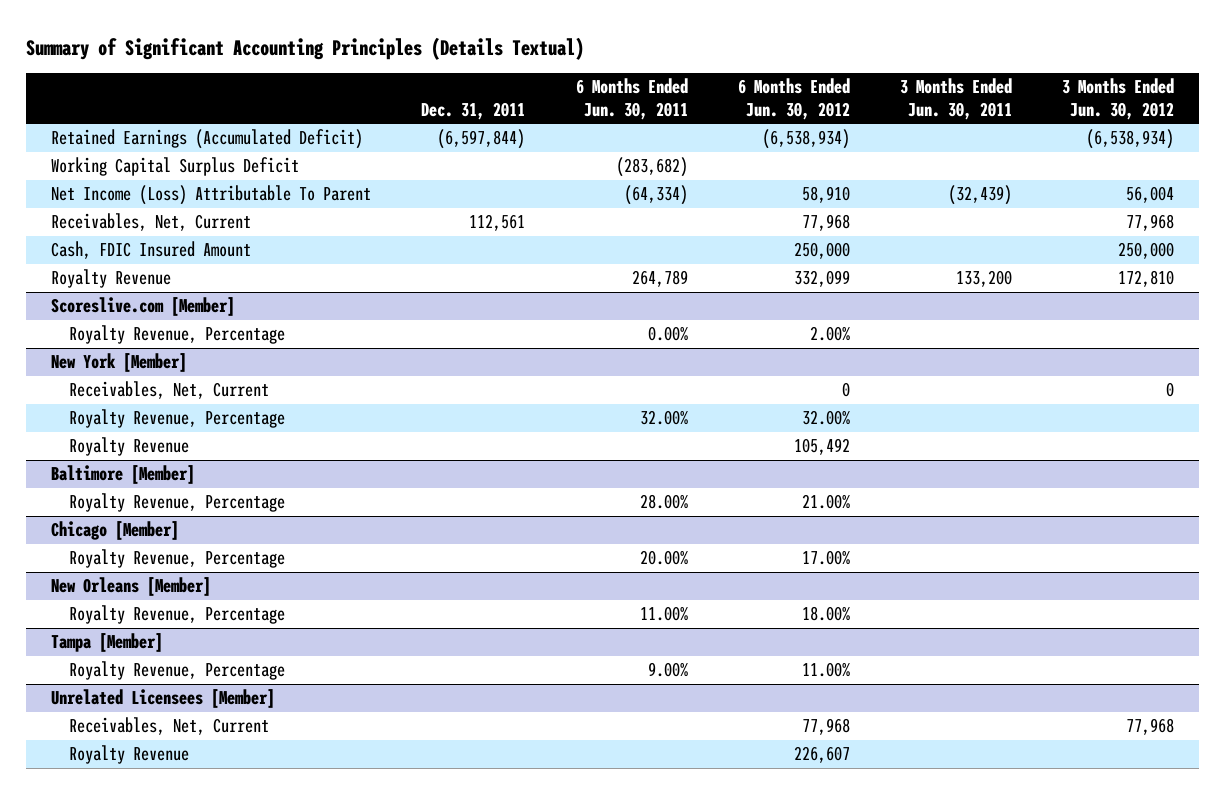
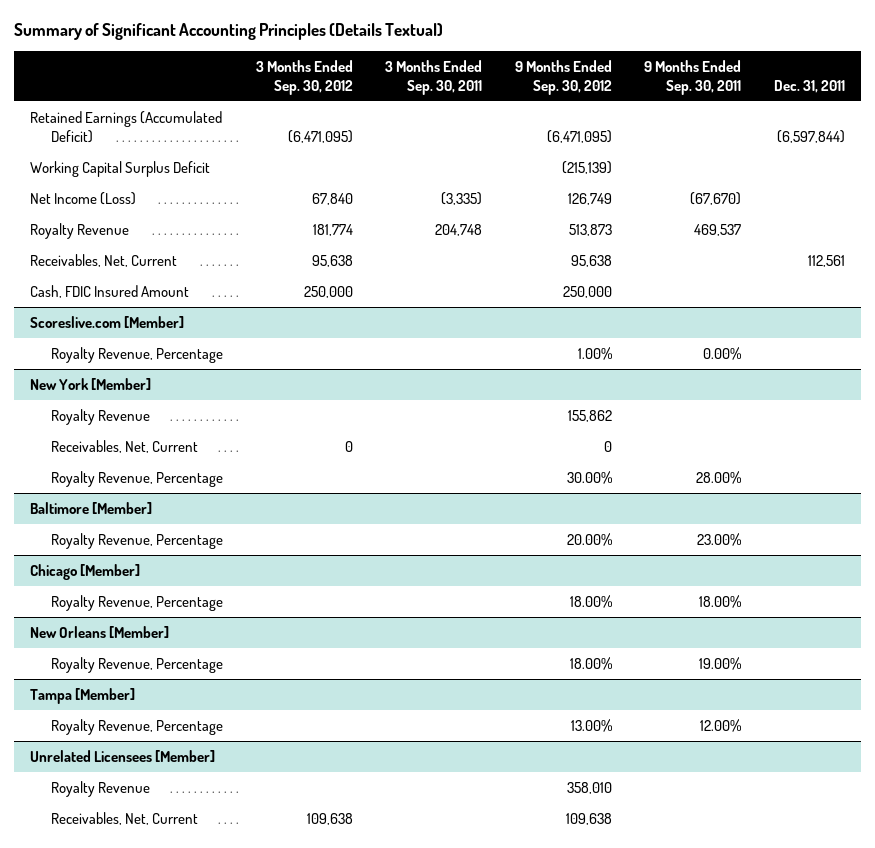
[575,78,688,120] 6 Months Ended Jun. 30, 2011 -> none
[737,78,850,120] 6 Months Ended Jun. 30, 2012 -> none
[899,78,1012,120] 3 Months Ended Jun. 30, 2011 -> none
[1062,78,1175,120] 3 Months Ended Jun. 30, 2012 -> none
none -> [255,59,353,95] 3 Months Ended Sep. 30, 2012
none -> [385,59,483,95] 3 Months Ended Sep. 30, 2011
none -> [514,59,612,95] 9 Months Ended Sep. 30, 2012
none -> [644,59,742,95] 9 Months Ended Sep. 30, 2011
[51,185,372,206] Net Income (Loss) Attributable To Parent -> [29,191,136,205] Net Income (Loss)
[51,269,172,289] Royalty Revenue -> [29,222,129,239] Royalty Revenue
[69,437,190,457] Royalty Revenue -> [51,408,151,425] Royalty Revenue
[69,717,270,736] Receivables, Net, Current -> [51,811,199,825] Receivables, Net, Current

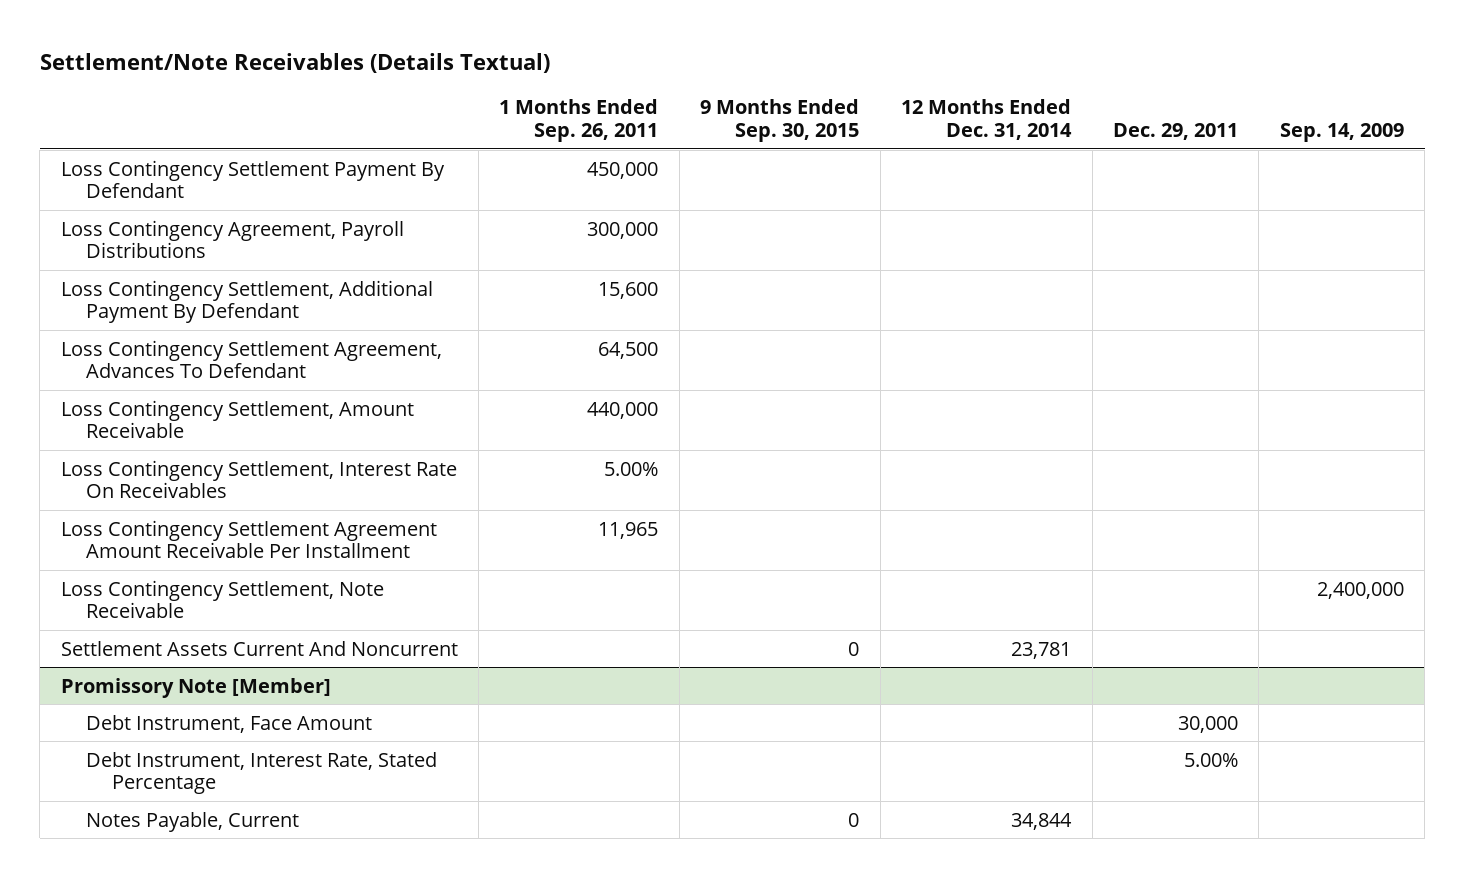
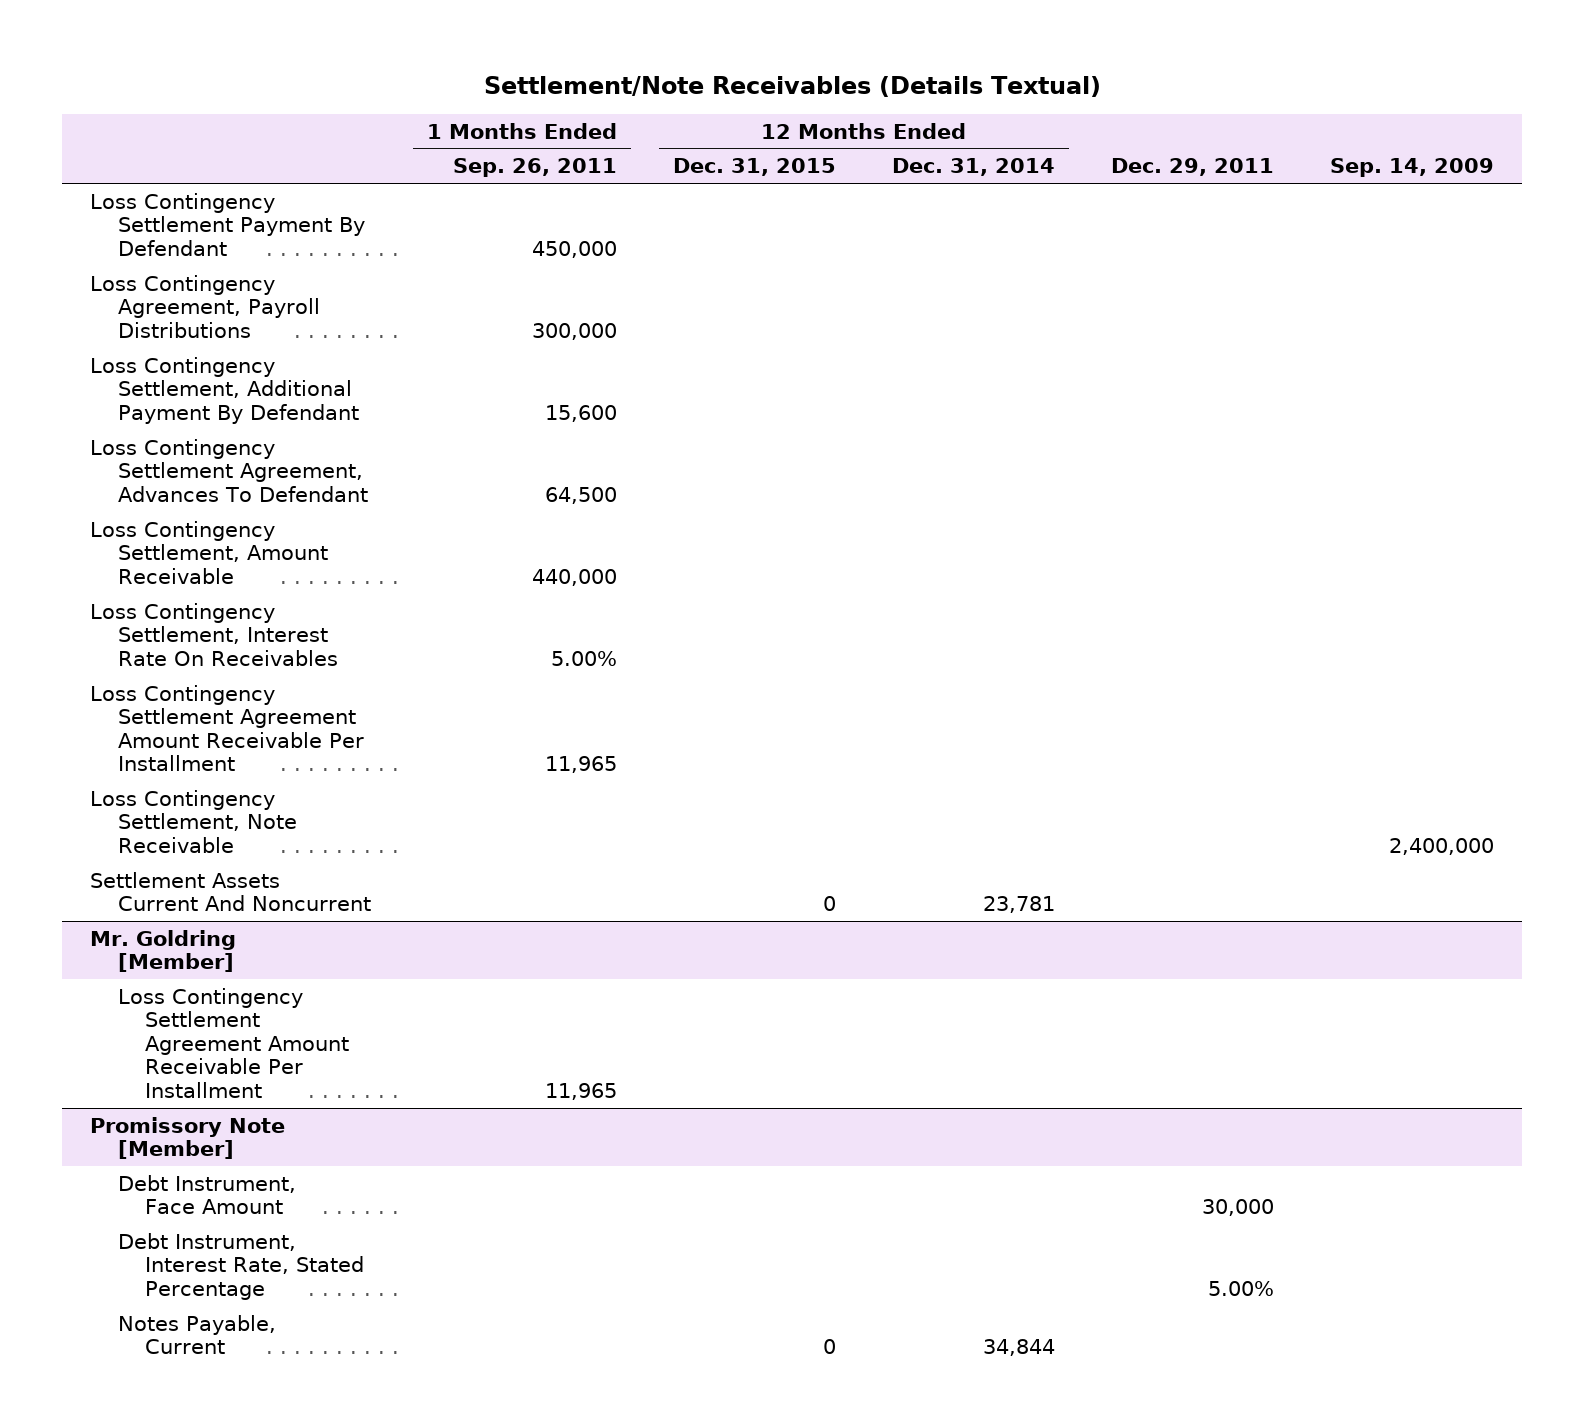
[700,99,860,142] 9 Months Ended Sep. 30, 2015 -> none
none -> [672,158,836,177] Dec. 31, 2015
none -> [90,929,237,973] Mr. Goldring [Member]
none -> [117,987,350,1099] Loss Contingency Settlement Agreement Amount Receivable Per Installment

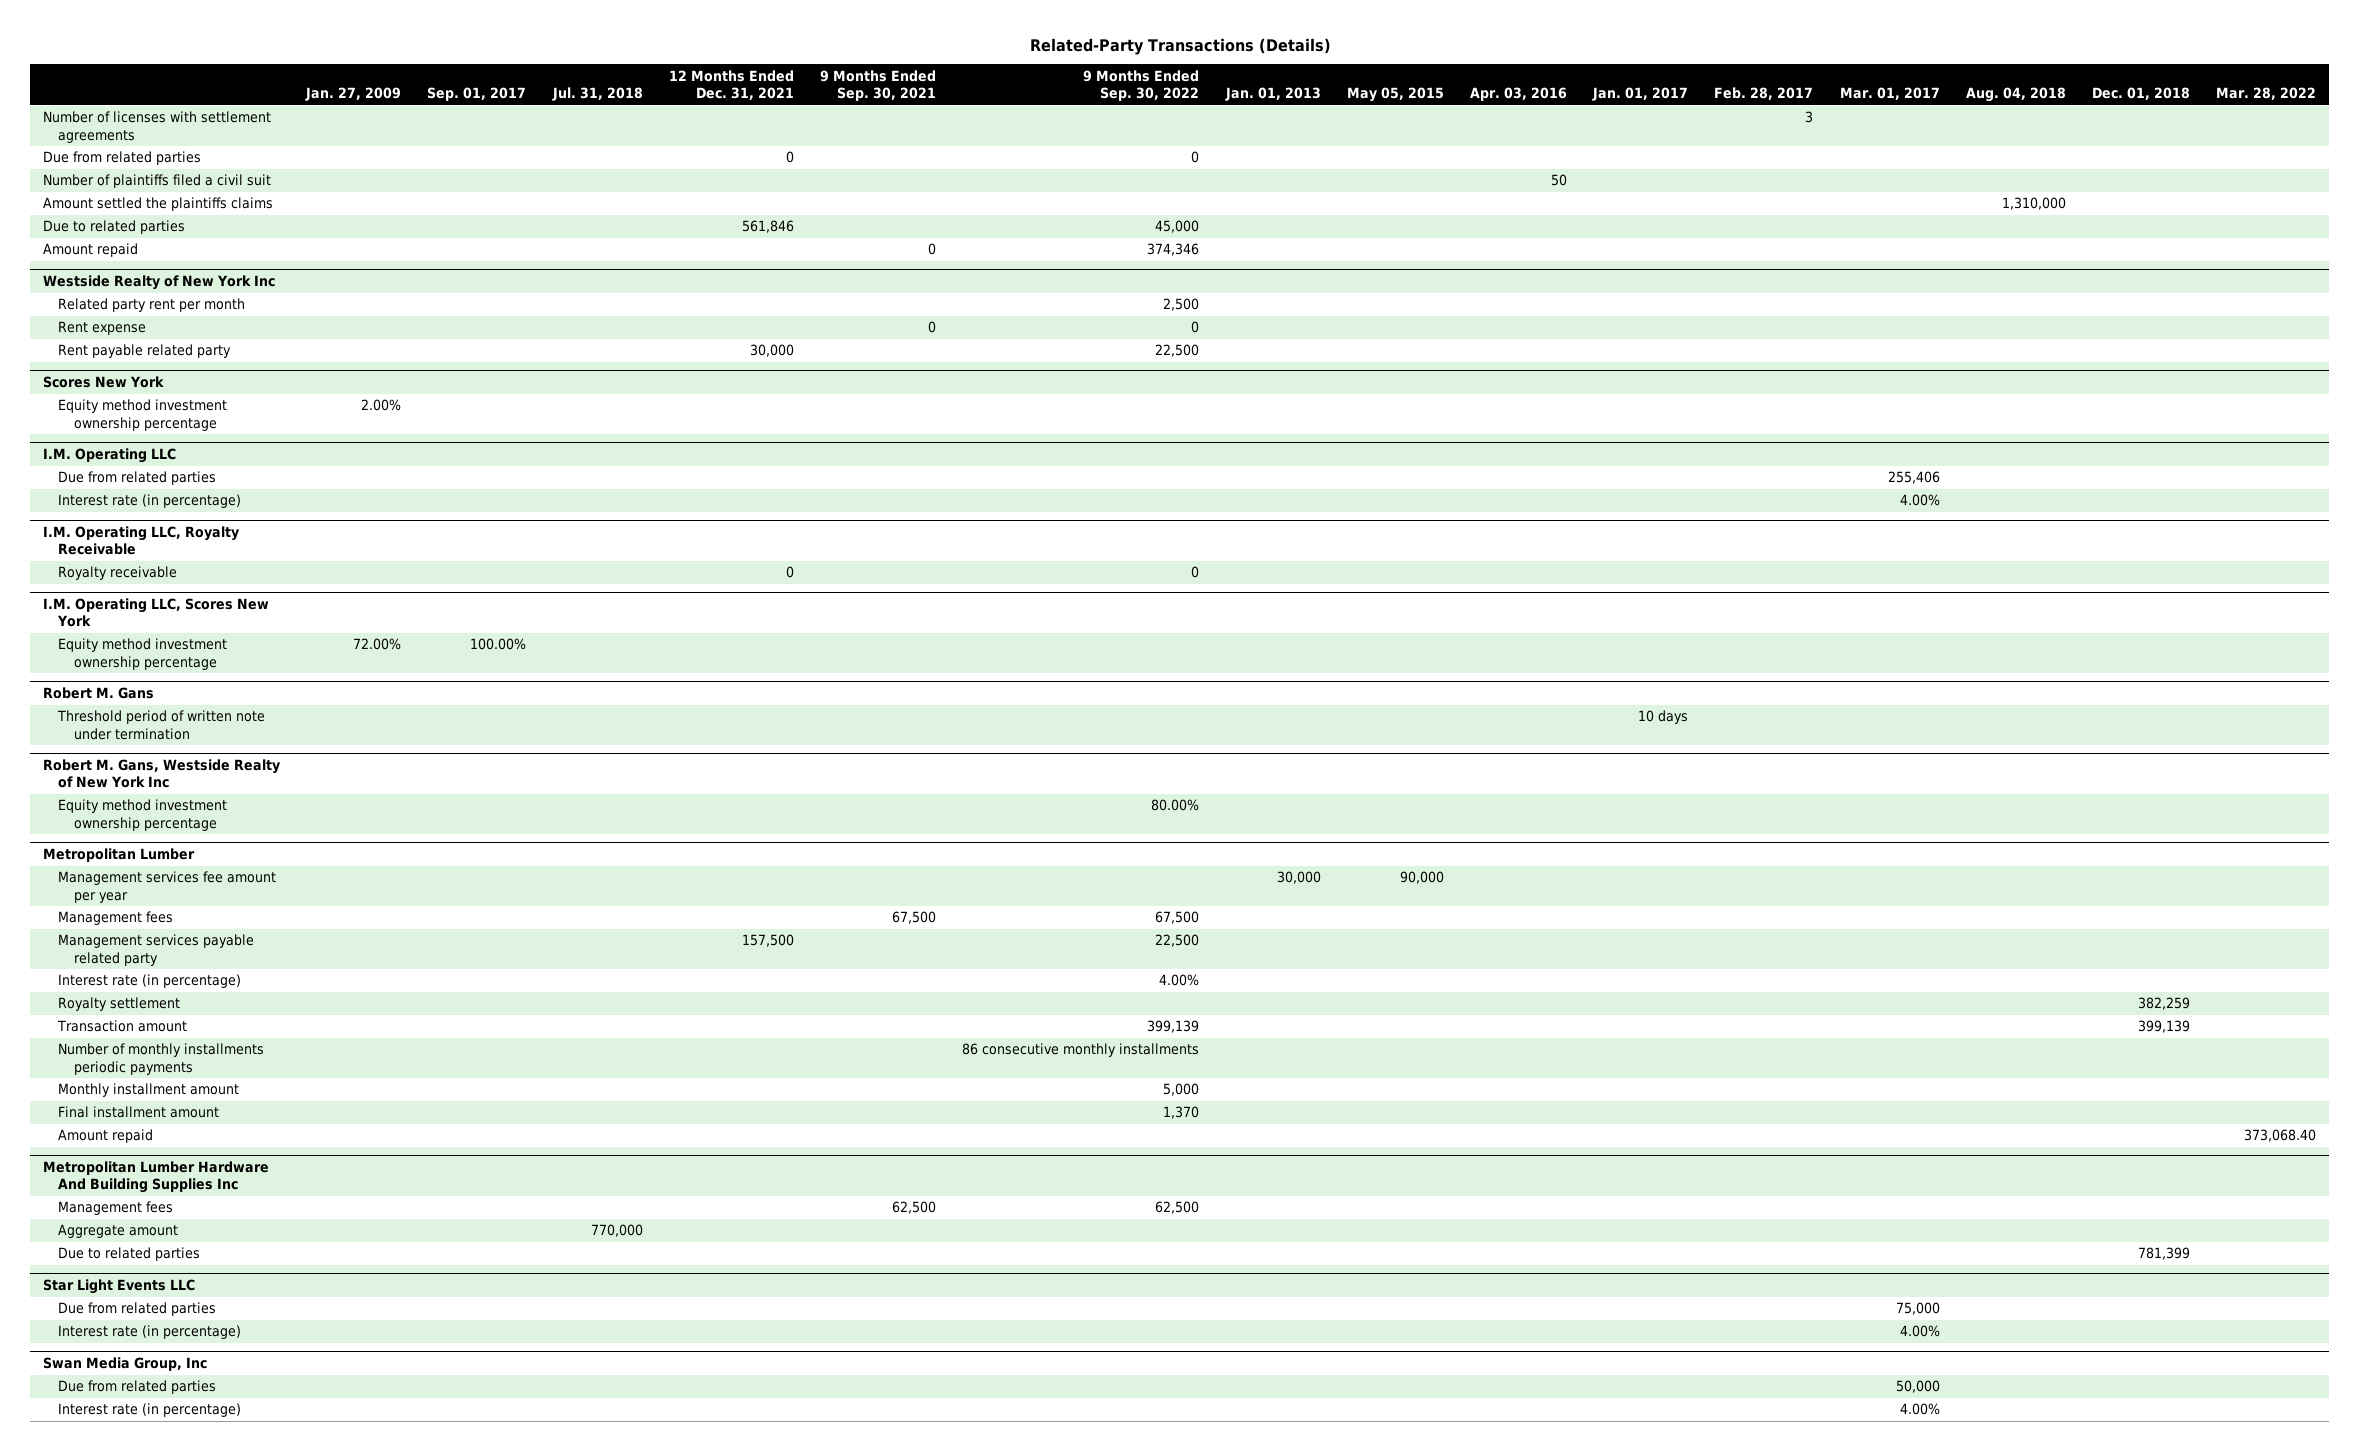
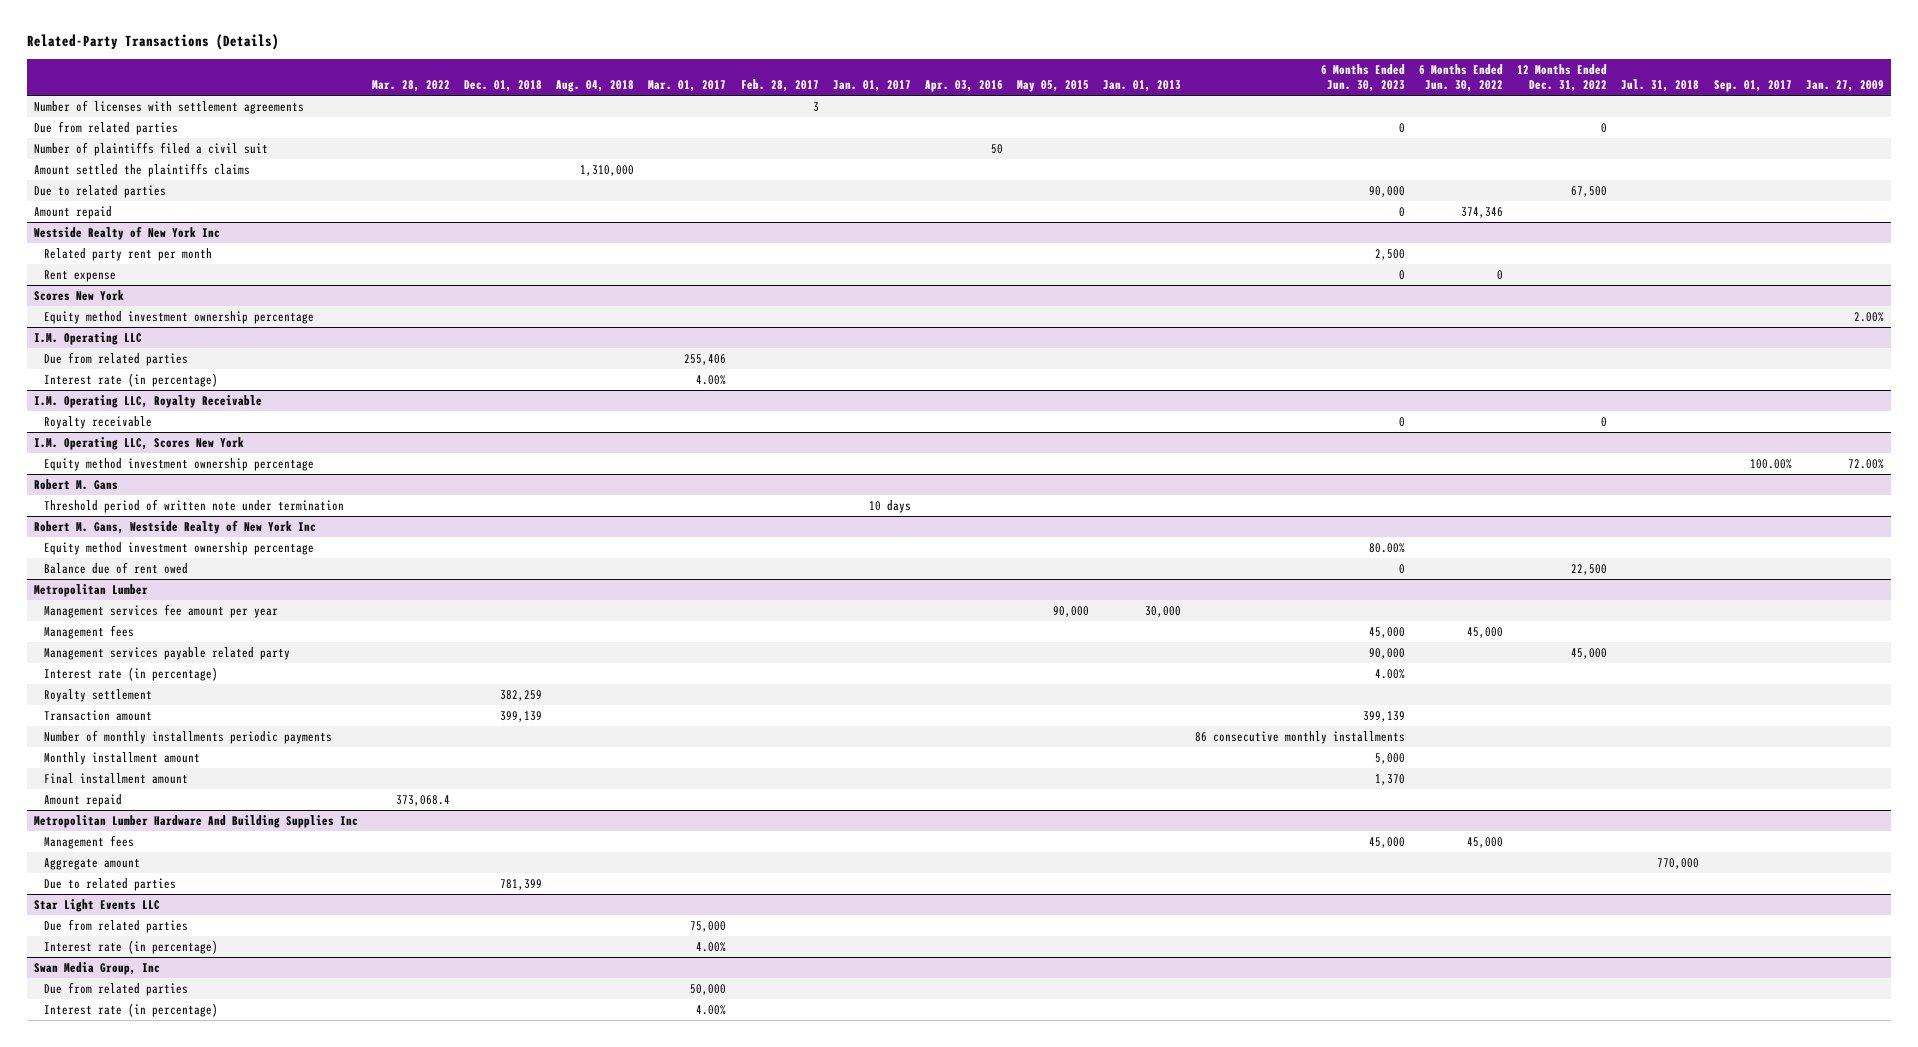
[668,69,794,101] 12 Months Ended Dec. 31, 2021 -> none
[820,69,937,102] 9 Months Ended Sep. 30, 2021 -> none
[1083,69,1200,102] 9 Months Ended Sep. 30, 2022 -> none
none -> [1321,64,1406,92] 6 Months Ended Jun. 30, 2023
none -> [1419,64,1504,92] 6 Months Ended Jun. 30, 2022
none -> [1517,64,1608,92] 12 Months Ended Dec. 31, 2022
[58,344,232,359] Rent payable related party -> none
none -> [44,562,189,575] Balance due of rent owed
[2244,1129,2317,1143] 373,068.40 -> [396,795,451,807] 373,068.4

